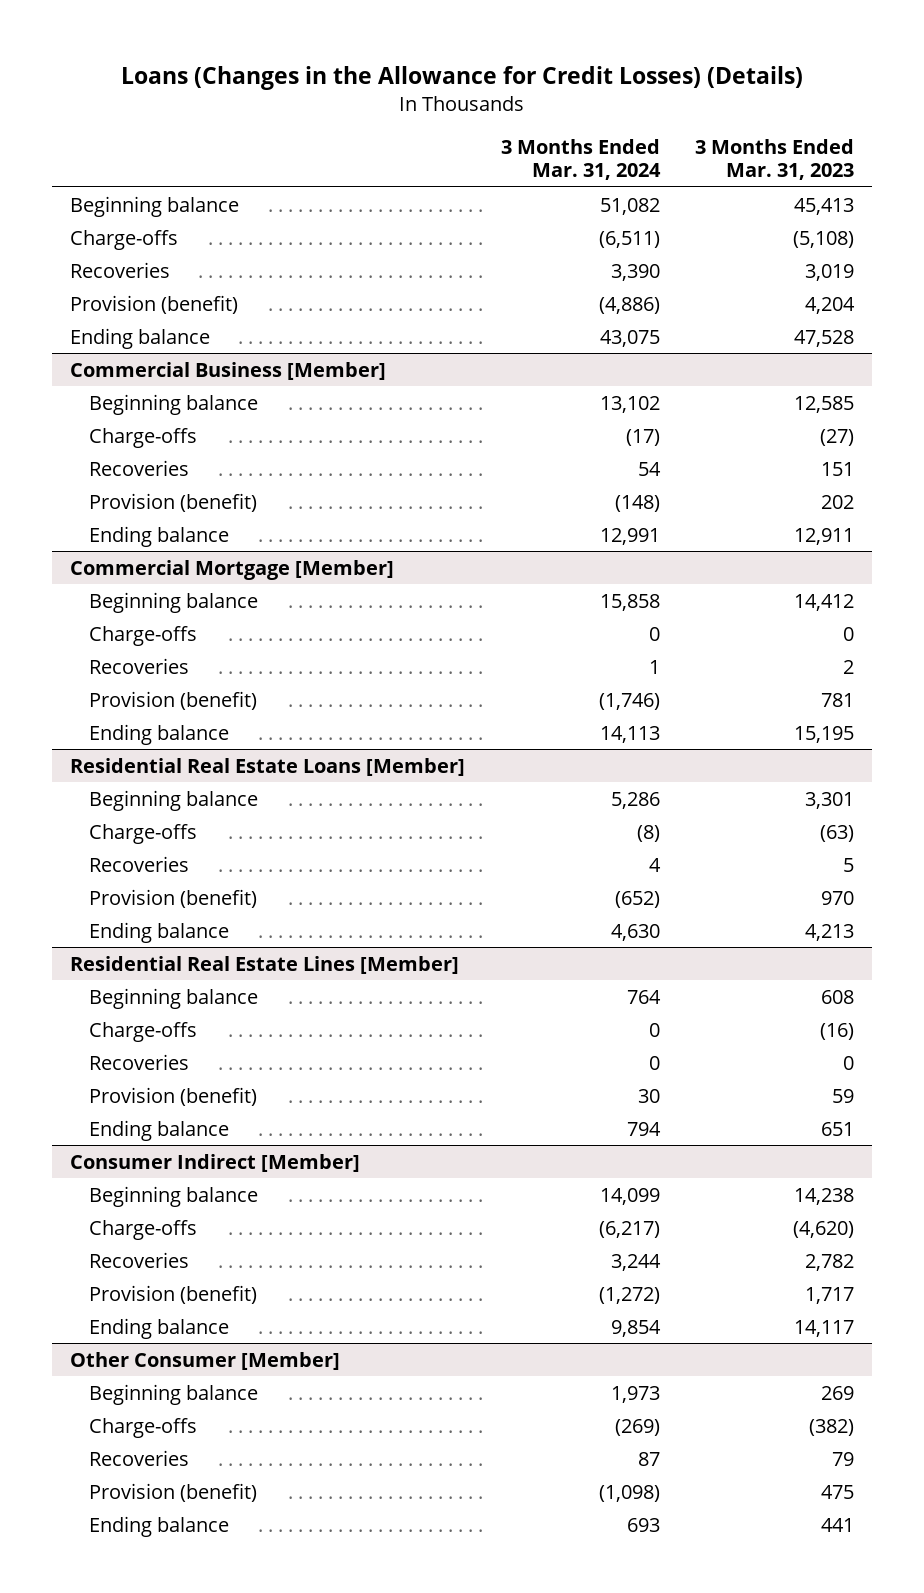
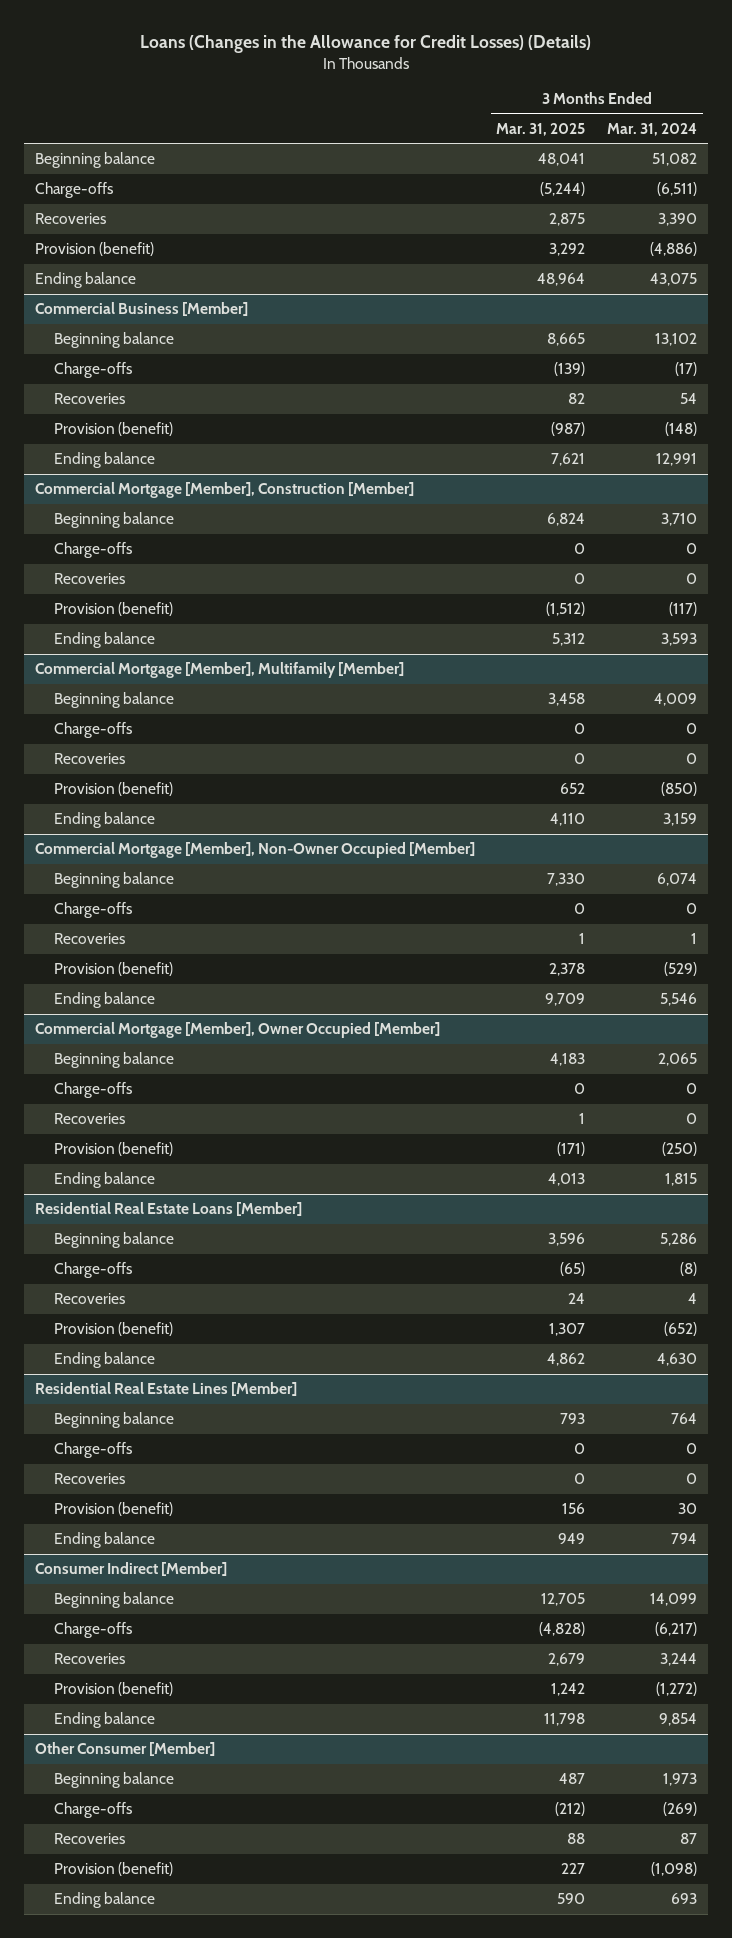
[695,139,855,181] 3 Months Ended Mar. 31, 2023 -> none
none -> [496,122,586,136] Mar. 31, 2025
[70,559,395,580] Commercial Mortgage [Member] -> [34,482,414,499] Commercial Mortgage [Member], Construction [Member]
[599,593,660,611] 15,858 -> [661,513,698,527] 3,710
none -> [53,573,125,585] Recoveries
none -> [53,602,173,617] Provision (benefit)
none -> [53,632,155,649] Ending balance
none -> [34,662,404,679] Commercial Mortgage [Member], Multifamily [Member]
none -> [53,692,174,709] Beginning balance
none -> [53,722,132,739] Charge-offs
none -> [53,753,125,765] Recoveries
none -> [53,782,173,797] Provision (benefit)
none -> [53,812,155,829] Ending balance
none -> [34,842,475,859] Commercial Mortgage [Member], Non-Owner Occupied [Member]
none -> [53,872,174,889] Beginning balance
none -> [53,902,132,919] Charge-offs
[598,692,660,710] (1,746) -> [664,962,698,977] (529)
[599,725,660,743] 14,113 -> [660,993,698,1007] 5,546
none -> [34,1022,440,1039] Commercial Mortgage [Member], Owner Occupied [Member]
none -> [53,1052,174,1069] Beginning balance
none -> [53,1082,132,1099] Charge-offs
none -> [53,1113,125,1125] Recoveries
none -> [53,1142,173,1157] Provision (benefit)
none -> [53,1172,155,1189] Ending balance

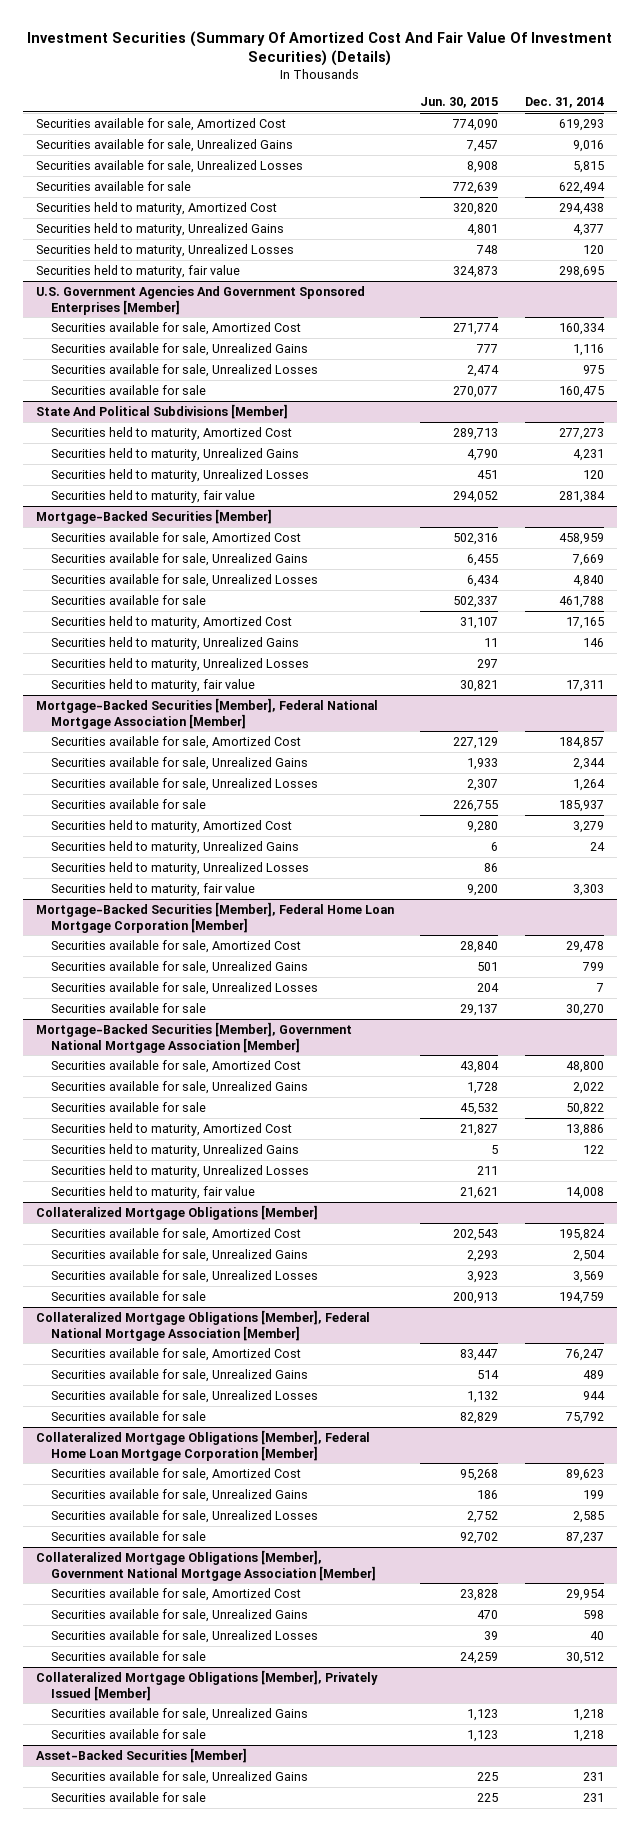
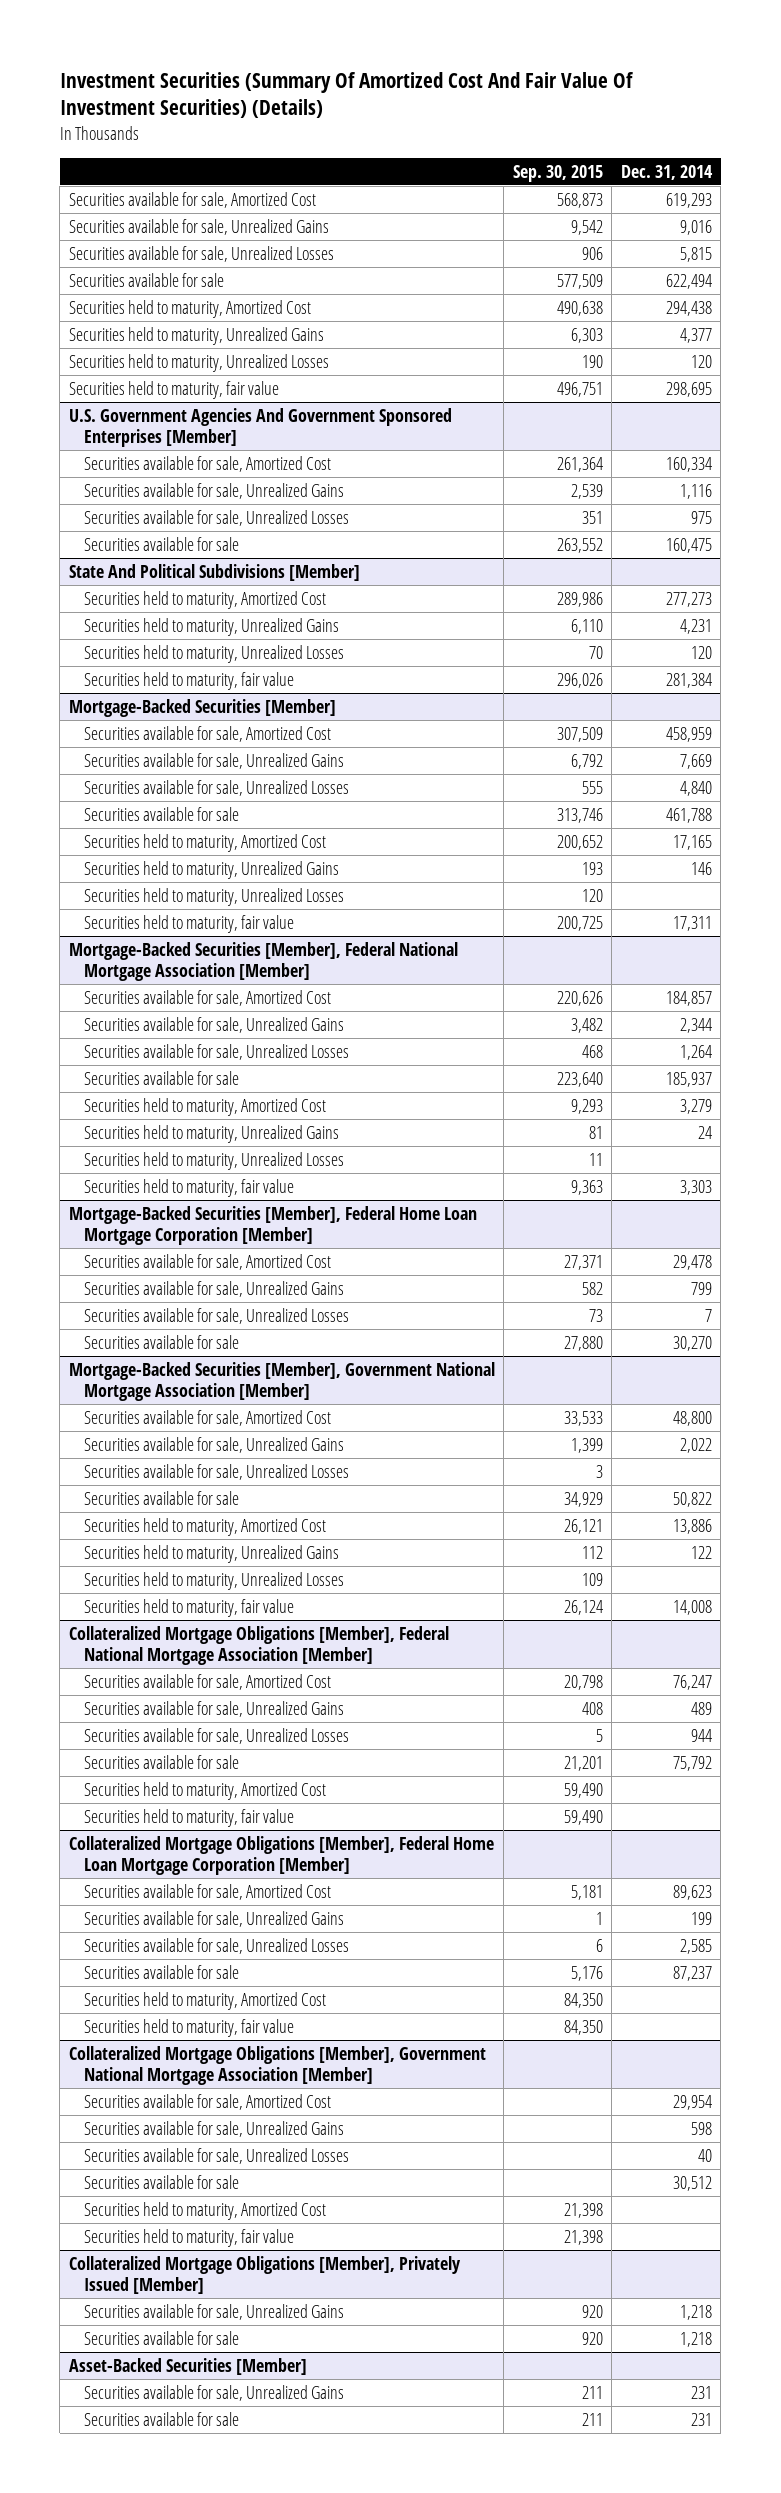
[420,97,499,109] Jun. 30, 2015 -> none
none -> [512,164,603,182] Sep. 30, 2015
none -> [83,1463,349,1480] Securities available for sale, Unrealized Losses
[36,1204,319,1220] Collateralized Mortgage Obligations [Member] -> none
[51,1227,302,1241] Securities available for sale, Amortized Cost -> none
[51,1248,309,1262] Securities available for sale, Unrealized Gains -> none
[51,1269,319,1283] Securities available for sale, Unrealized Losses -> none
[51,1290,207,1301] Securities available for sale -> none
none -> [83,1781,326,1800] Securities held to maturity, Amortized Cost
none -> [83,1808,294,1827] Securities held to maturity, fair value
none -> [83,1991,326,2010] Securities held to maturity, Amortized Cost
none -> [83,2018,294,2037] Securities held to maturity, fair value
none -> [83,2201,326,2220] Securities held to maturity, Amortized Cost
none -> [83,2228,294,2247] Securities held to maturity, fair value

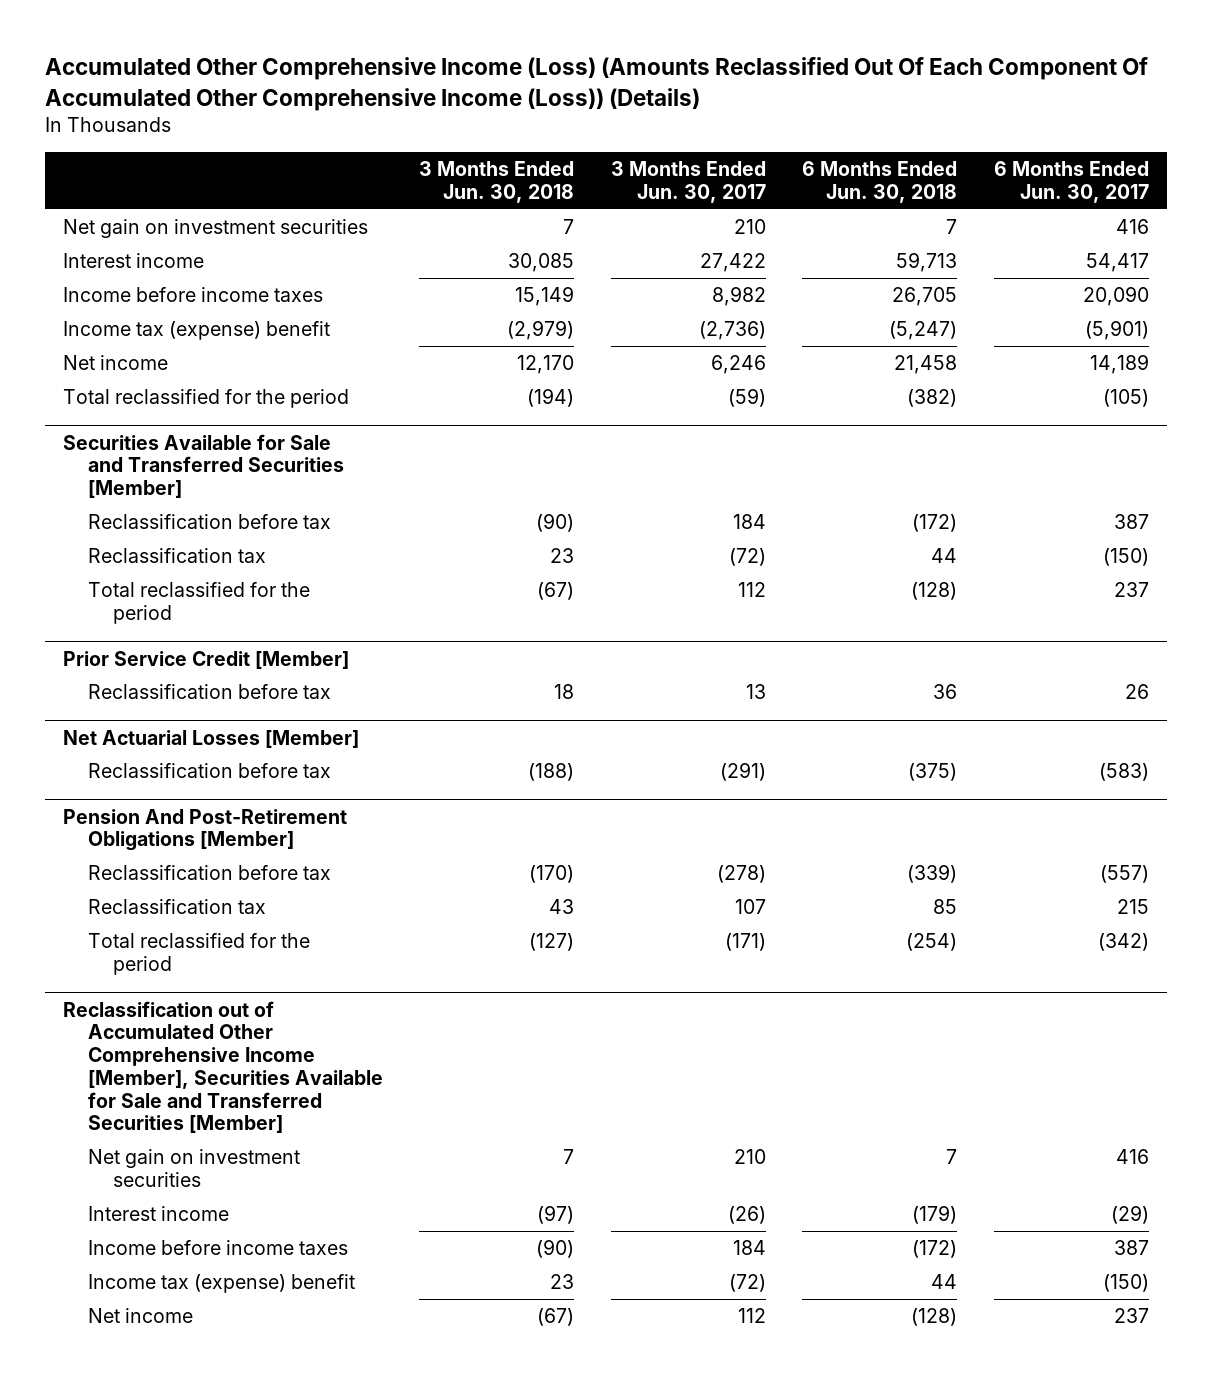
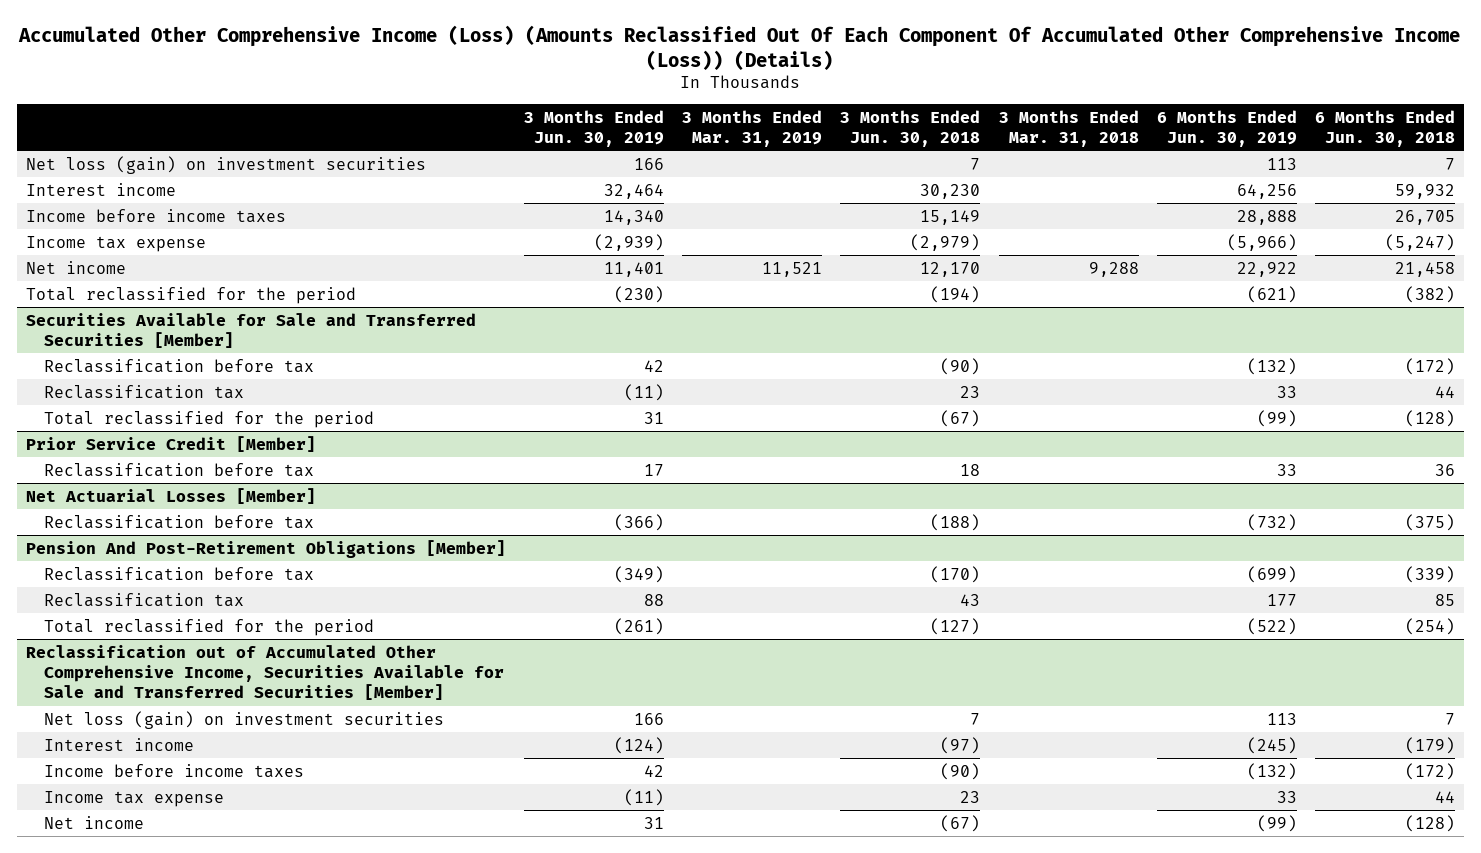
[610,161,766,204] 3 Months Ended Jun. 30, 2017 -> none
[993,161,1149,204] 6 Months Ended Jun. 30, 2017 -> none
none -> [524,109,665,148] 3 Months Ended Jun. 30, 2019
none -> [682,109,823,148] 3 Months Ended Mar. 31, 2019
none -> [998,109,1139,148] 3 Months Ended Mar. 31, 2018
none -> [1156,109,1297,148] 6 Months Ended Jun. 30, 2019
[63,219,369,239] Net gain on investment securities -> [25,155,426,174] Net loss (gain) on investment securities
[508,253,575,273] 30,085 -> [920,183,981,199] 30,230
[896,252,958,273] 59,713 -> [1395,183,1456,199] 59,932
[63,321,331,341] Income tax (expense) benefit -> [25,235,206,252] Income tax expense
[63,1000,383,1134] Reclassification out of Accumulated Other Comprehensive Income [Member], Securities Available for Sale and Transferred Securities [Member] -> [25,644,504,701] Reclassification out of Accumulated Other Comprehensive Income, Securities Available for Sale and Transferred Securities [Member]
[87,1149,300,1187] Net gain on investment securities -> [43,710,444,729] Net loss (gain) on investment securities
[87,1274,355,1294] Income tax (expense) benefit -> [43,790,224,807] Income tax expense

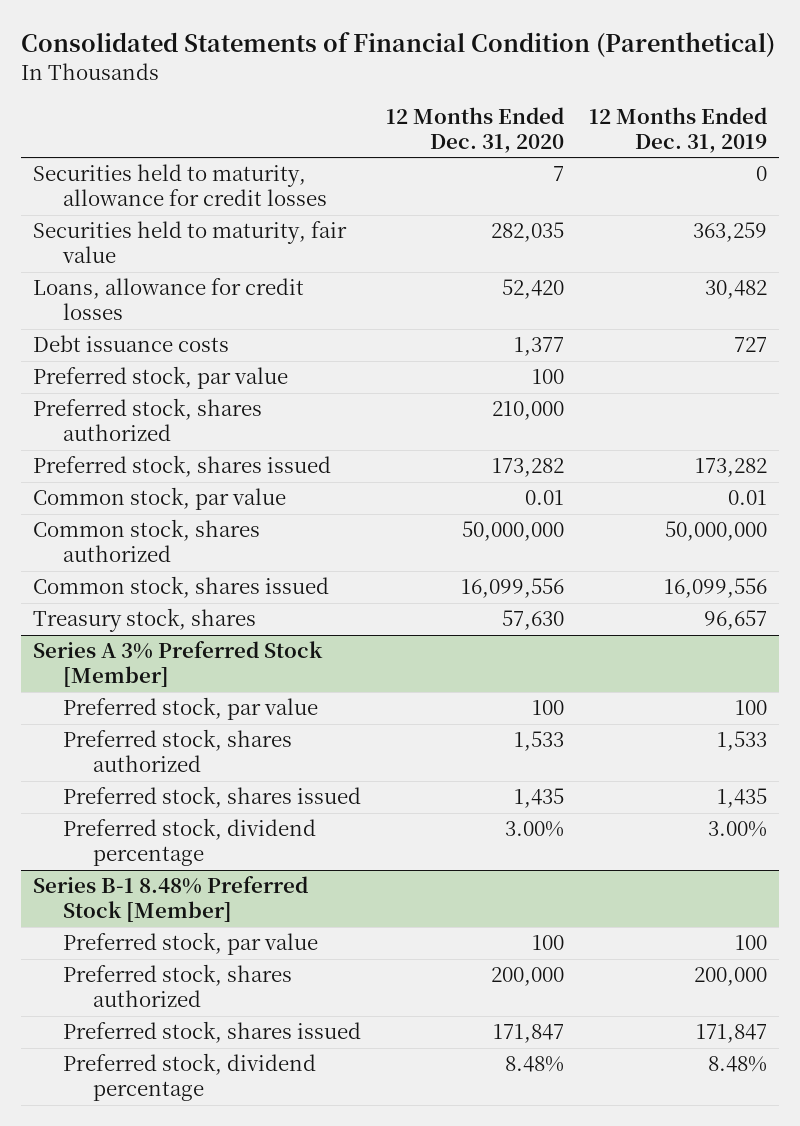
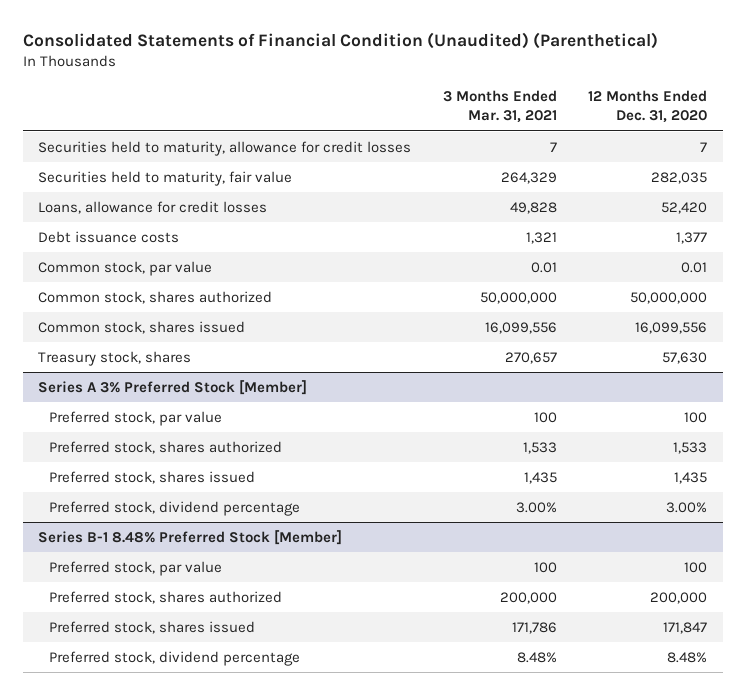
[20,32,775,58] Consolidated Statements of Financial Condition (Parenthetical) -> [22,31,658,49] Consolidated Statements of Financial Condition (Unaudited) (Parenthetical)
[588,106,767,154] 12 Months Ended Dec. 31, 2019 -> none
none -> [442,90,557,124] 3 Months Ended Mar. 31, 2021
[32,366,288,390] Preferred stock, par value -> none
[32,398,262,442] Preferred stock, shares authorized -> none
[32,455,331,478] Preferred stock, shares issued -> none

